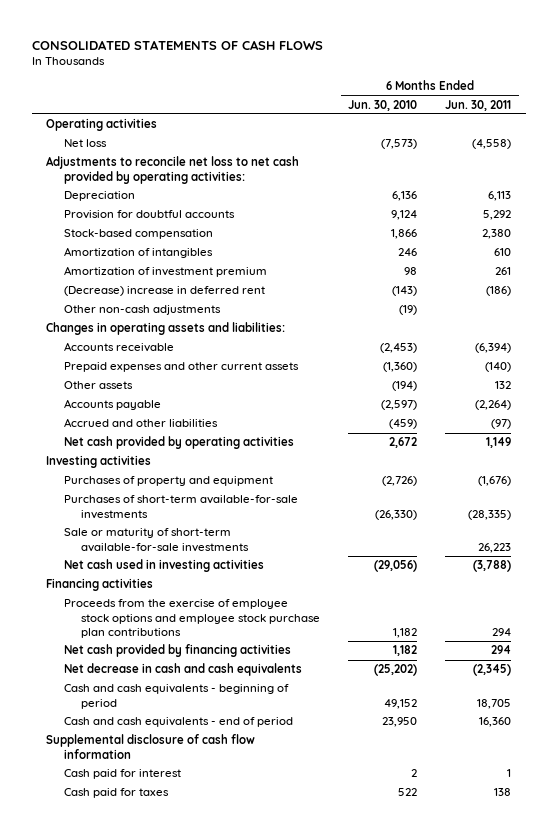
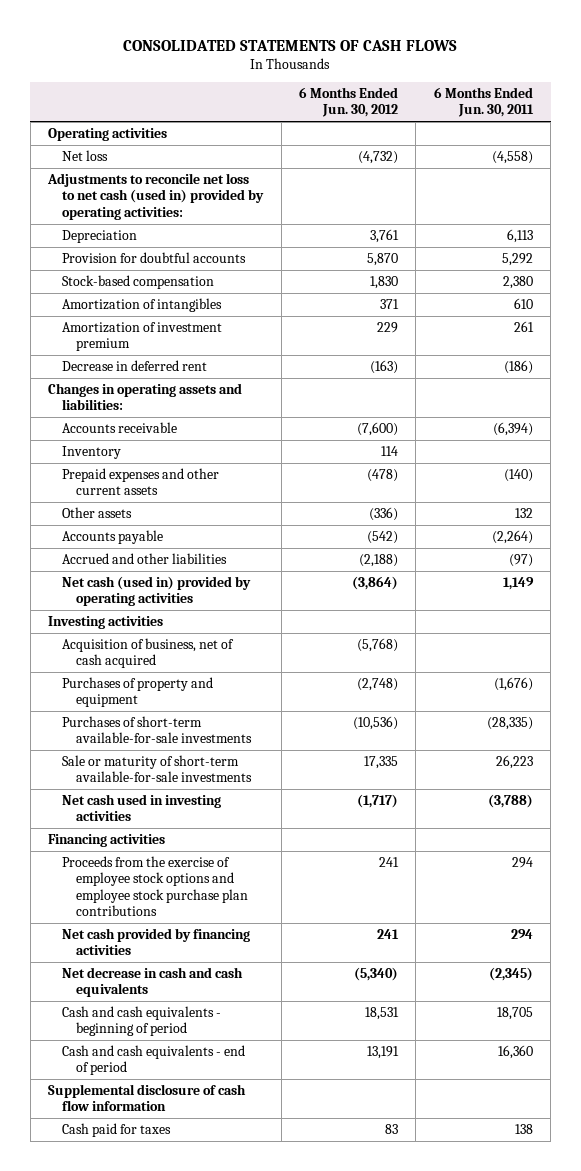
[348,99,418,111] Jun. 30, 2010 -> none
none -> [299,87,399,118] 6 Months Ended Jun. 30, 2012
[46,156,300,184] Adjustments to reconcile net loss to net cash provided by operating activities: -> [47,173,265,220] Adjustments to reconcile net loss to net cash (used in) provided by operating activities:
[63,305,221,316] Other non-cash adjustments -> none
[63,286,265,297] (Decrease) increase in deferred rent -> [62,360,208,372] Decrease in deferred rent
none -> [62,446,122,460] Inventory
[63,436,294,450] Net cash provided by operating activities -> [62,576,252,607] Net cash (used in) provided by operating activities
none -> [62,638,235,669] Acquisition of business, net of cash acquired
[63,769,181,780] Cash paid for interest -> none

